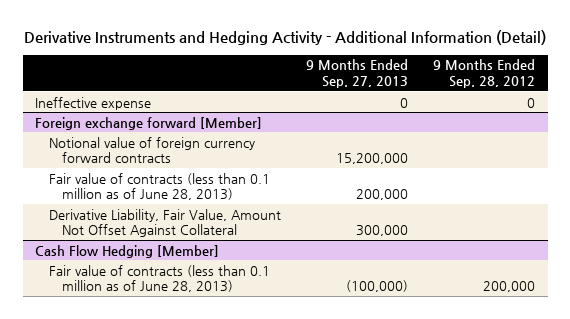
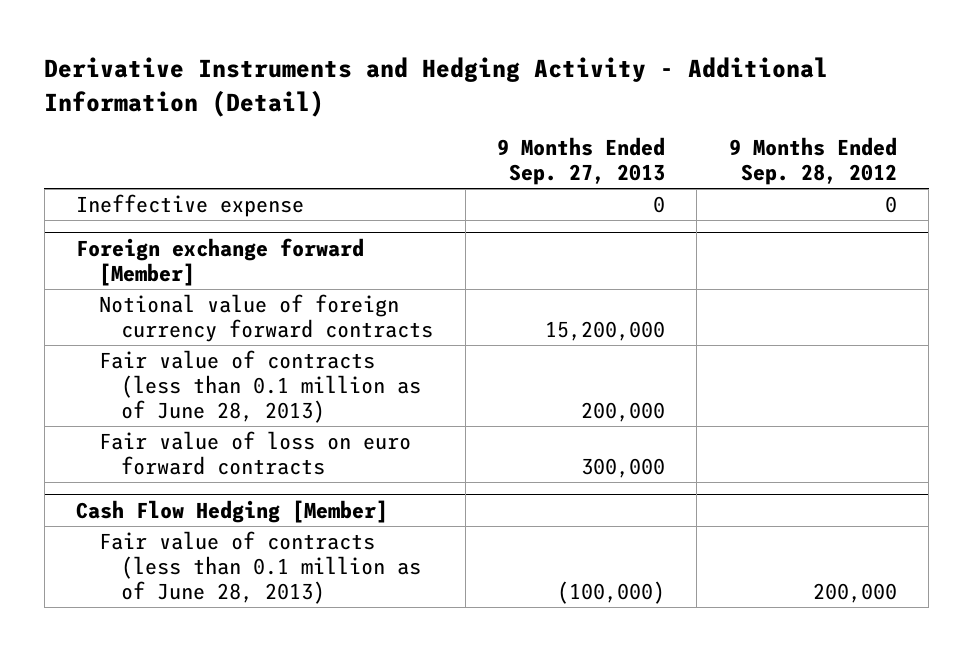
[48,208,281,238] Derivative Liability, Fair Value, Amount Not Offset Against Collateral -> [98,431,411,476] Fair value of loss on euro forward contracts

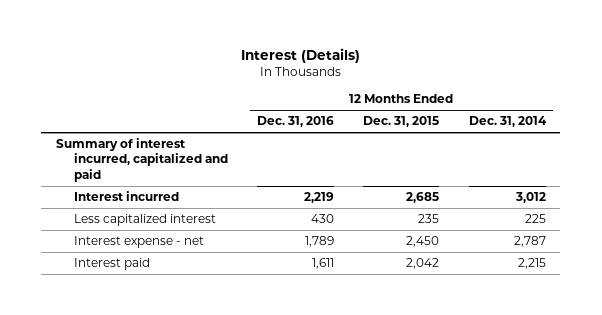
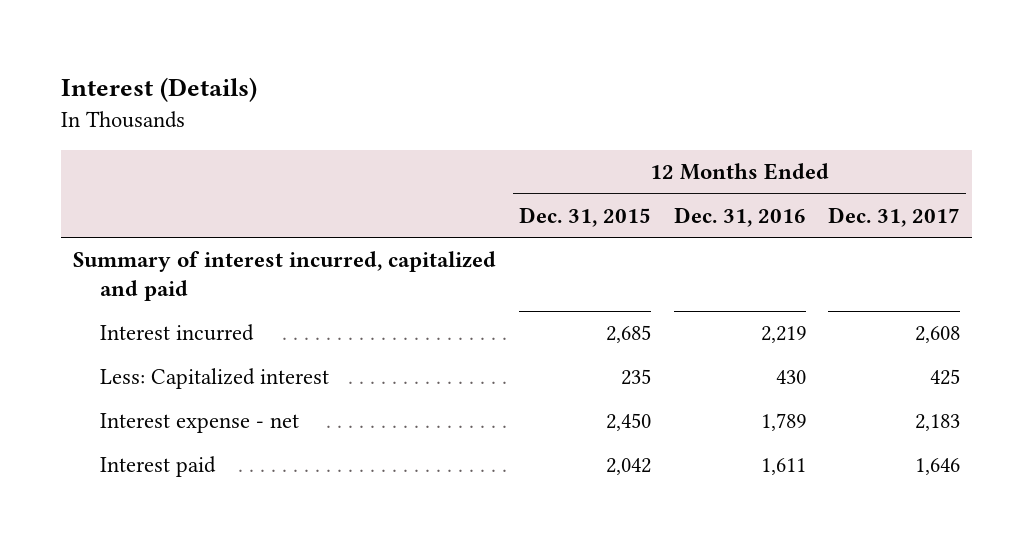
[468,116,547,128] Dec. 31, 2014 -> none
none -> [828,206,961,227] Dec. 31, 2017
[74,214,217,227] Less capitalized interest -> [100,368,330,390] Less: Capitalized interest

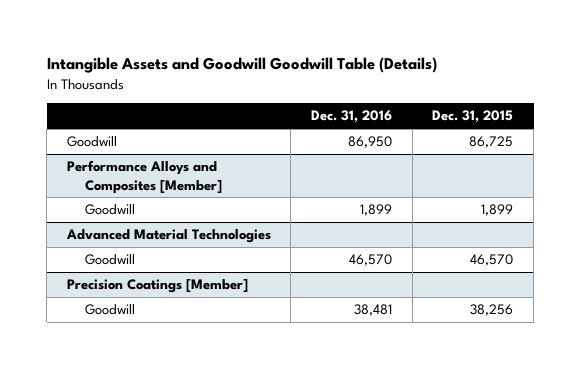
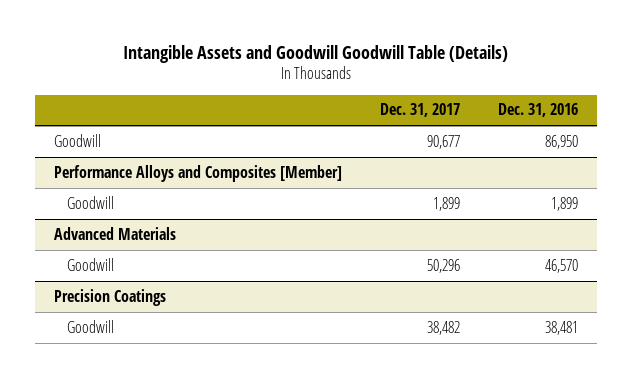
[432,110,514,124] Dec. 31, 2015 -> none
none -> [380,103,461,118] Dec. 31, 2017
[65,229,271,244] Advanced Material Technologies -> [54,226,177,240] Advanced Materials
[66,279,248,294] Precision Coatings [Member] -> [54,288,167,306] Precision Coatings

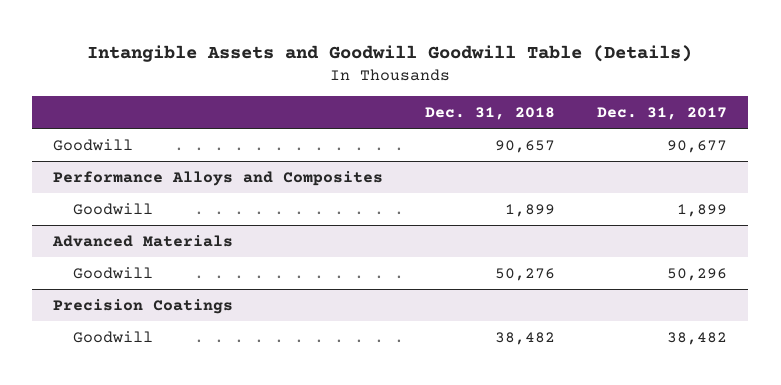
[498,103,579,118] Dec. 31, 2016 -> none
none -> [425,106,556,120] Dec. 31, 2018
[54,164,343,182] Performance Alloys and Composites [Member] -> [53,170,384,186] Performance Alloys and Composites

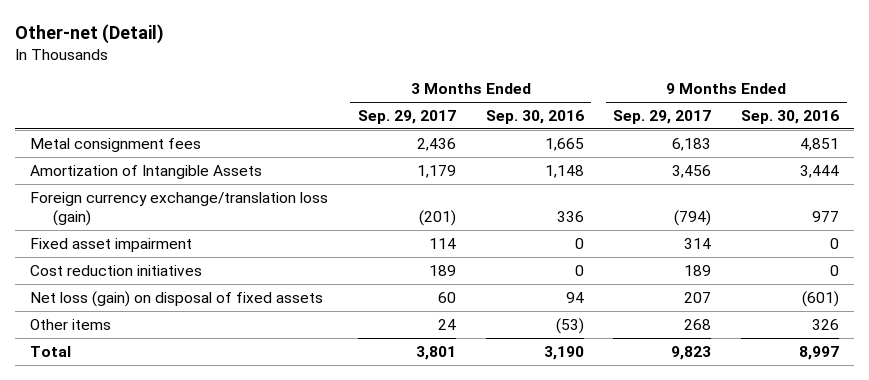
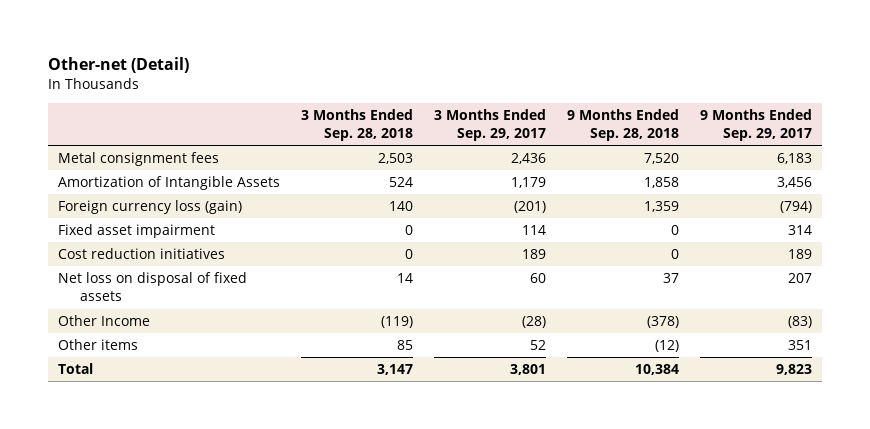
[485,109,584,124] Sep. 30, 2016 -> none
[741,109,840,124] Sep. 30, 2016 -> none
none -> [301,108,414,142] 3 Months Ended Sep. 28, 2018
none -> [567,108,680,142] 9 Months Ended Sep. 28, 2018
[29,191,328,227] Foreign currency exchange/translation loss (gain) -> [58,200,243,215] Foreign currency loss (gain)
[29,290,323,307] Net loss (gain) on disposal of fixed assets -> [58,272,248,302] Net loss on disposal of fixed assets
none -> [58,315,151,327] Other Income
[437,318,456,330] 24 -> [530,340,547,351] 52
[684,318,712,330] 268 -> [787,340,812,351] 351

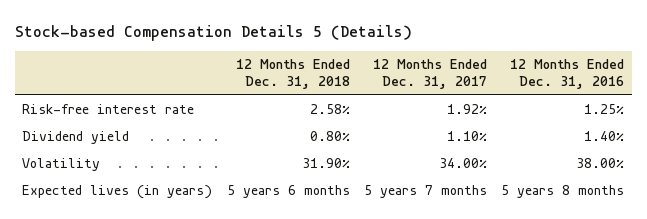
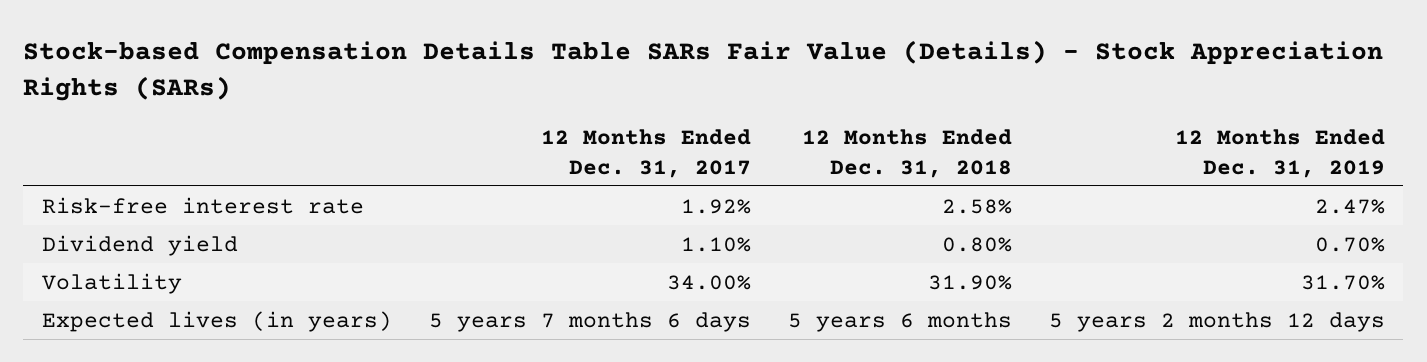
[15,25,413,42] Stock-based Compensation Details 5 (Details) -> [23,40,1384,101] Stock-based Compensation Details Table SARs Fair Value (Details) - Stock Appreciation Rights (SARs)
[510,59,625,89] 12 Months Ended Dec. 31, 2016 -> none
none -> [1174,128,1385,178] 12 Months Ended Dec. 31, 2019
[364,185,488,199] 5 years 7 months -> [428,311,751,332] 5 years 7 months 6 days

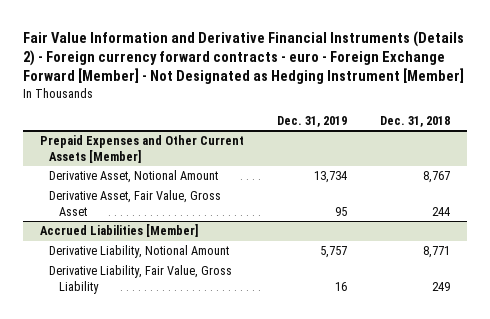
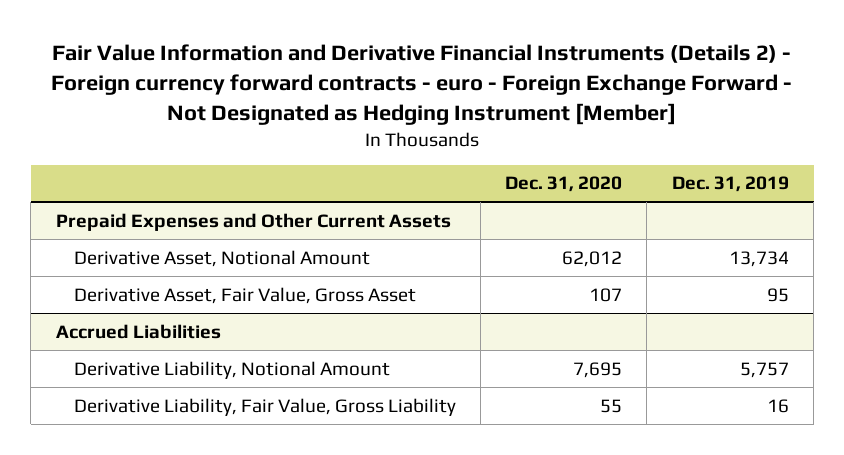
[23,30,465,85] Fair Value Information and Derivative Financial Instruments (Details 2) - Foreign currency forward contracts - euro - Foreign Exchange Forward [Member] - Not Designated as Hedging Instrument [Member] -> [51,44,793,125] Fair Value Information and Derivative Financial Instruments (Details 2) - Foreign currency forward contracts - euro - Foreign Exchange Forward - Not Designated as Hedging Instrument [Member]
[380,115,451,127] Dec. 31, 2018 -> none
none -> [505,176,623,193] Dec. 31, 2020
[39,135,244,163] Prepaid Expenses and Other Current Assets [Member] -> [55,212,451,231] Prepaid Expenses and Other Current Assets
[39,224,198,238] Accrued Liabilities [Member] -> [55,323,221,339] Accrued Liabilities

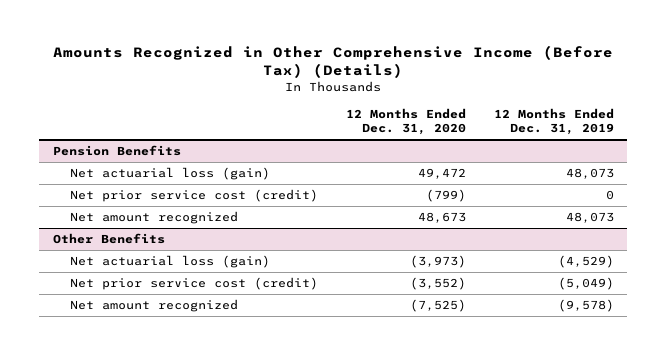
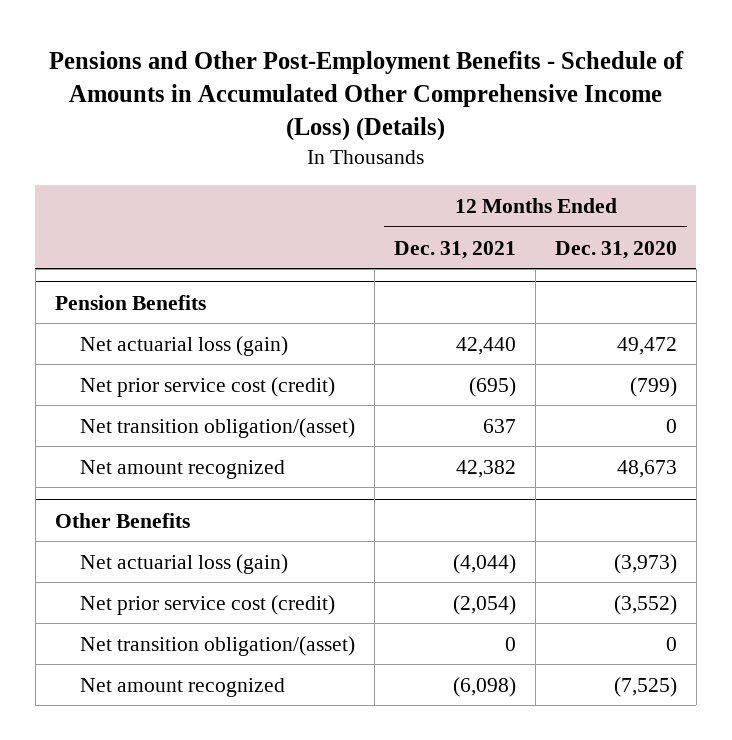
[53,45,614,79] Amounts Recognized in Other Comprehensive Income (Before Tax) (Details) -> [48,50,684,142] Pensions and Other Post-Employment Benefits - Schedule of Amounts in Accumulated Other Comprehensive Income (Loss) (Details)
[493,107,614,135] 12 Months Ended Dec. 31, 2019 -> none
none -> [394,240,517,259] Dec. 31, 2021
none -> [80,417,356,438] Net transition obligation/(asset)
none -> [80,635,356,656] Net transition obligation/(asset)

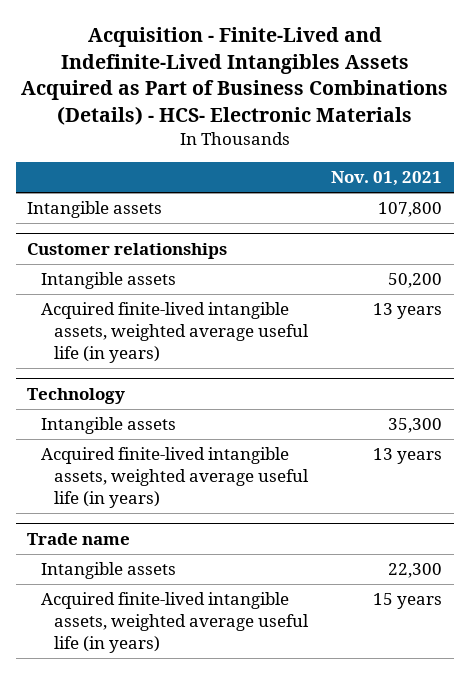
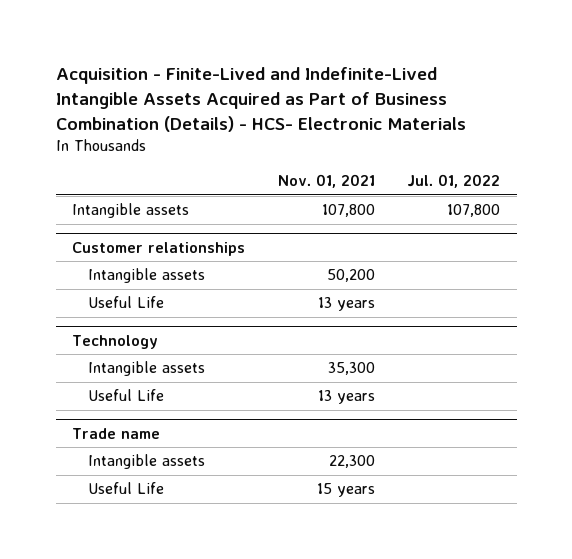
[20,27,448,125] Acquisition - Finite-Lived and Indefinite-Lived Intangibles Assets Acquired as Part of Business Combinations (Details) - HCS- Electronic Materials -> [55,67,466,132] Acquisition - Finite-Lived and Indefinite-Lived Intangible Assets Acquired as Part of Business Combination (Details) - HCS- Electronic Materials
none -> [407,174,501,189] Jul. 01, 2022
[40,302,309,363] Acquired finite-lived intangible assets, weighted average useful life (in years) -> [87,296,164,309] Useful Life
[40,447,309,508] Acquired finite-lived intangible assets, weighted average useful life (in years) -> [87,389,164,402] Useful Life
[40,592,309,653] Acquired finite-lived intangible assets, weighted average useful life (in years) -> [87,482,164,495] Useful Life

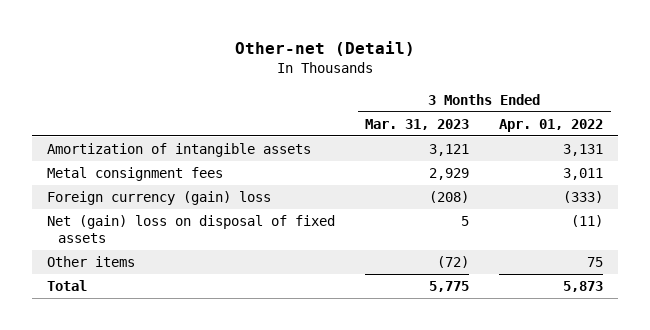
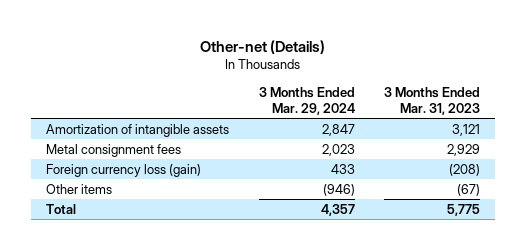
[235,41,416,57] Other-net (Detail) -> [200,39,326,54] Other-net (Details)
[499,118,604,132] Apr. 01, 2022 -> none
none -> [258,86,355,116] 3 Months Ended Mar. 29, 2024
[47,215,336,244] Net (gain) loss on disposal of fixed assets -> none
[47,191,272,206] Foreign currency (gain) loss -> [46,163,202,177] Foreign currency loss (gain)
[437,256,470,269] (72) -> [457,183,481,196] (67)

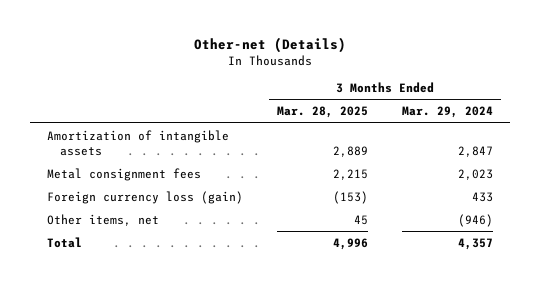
[384,86,481,116] 3 Months Ended Mar. 31, 2023 -> none
none -> [277,106,369,119] Mar. 28, 2025
[46,183,113,194] Other items -> [47,213,160,226] Other items, net

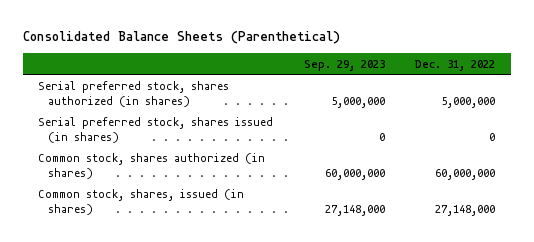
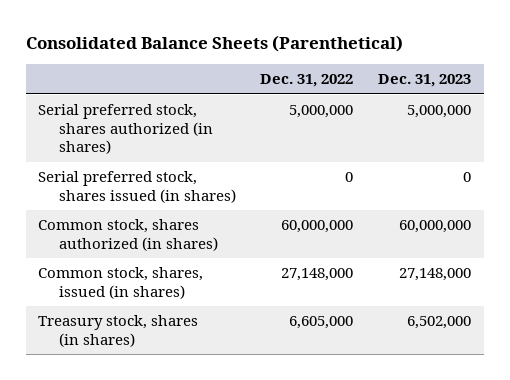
[303,59,385,71] Sep. 29, 2023 -> none
none -> [378,74,472,88] Dec. 31, 2023
none -> [38,315,199,347] Treasury stock, shares (in shares)

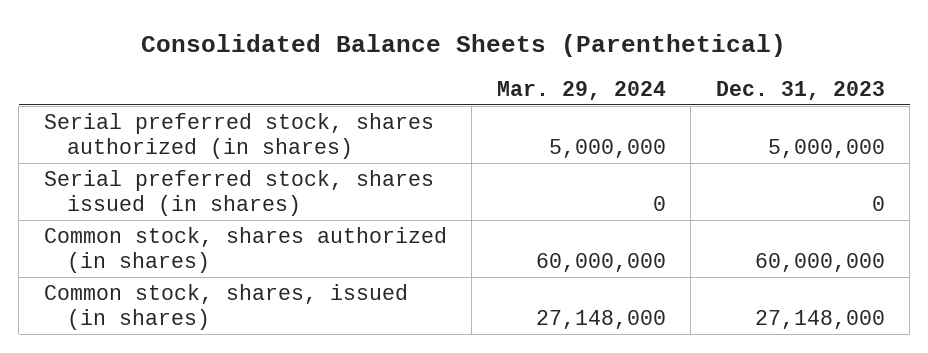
[260,74,354,88] Dec. 31, 2022 -> none
none -> [496,80,666,100] Mar. 29, 2024
[38,315,199,347] Treasury stock, shares (in shares) -> none

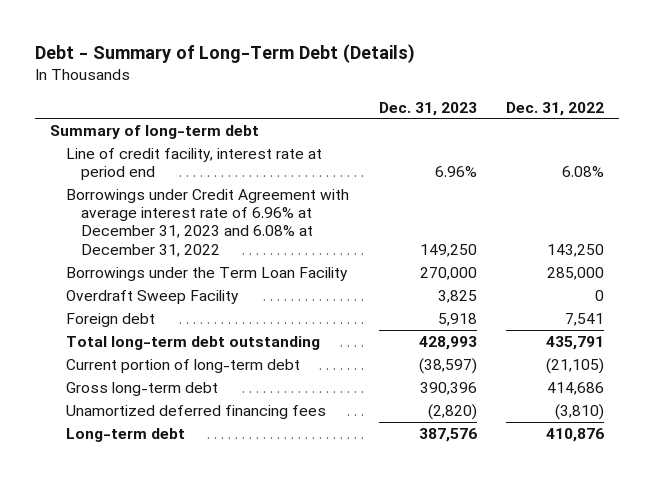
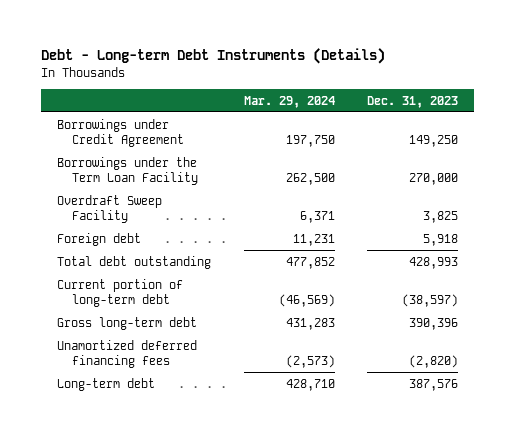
[35,44,416,64] Debt - Summary of Long-Term Debt (Details) -> [41,48,386,65] Debt - Long-term Debt Instruments (Details)
[506,101,605,116] Dec. 31, 2022 -> none
none -> [243,95,335,108] Mar. 29, 2024
[50,124,260,139] Summary of long-term debt -> none
[65,147,322,181] Line of credit facility, interest rate at period end -> none
[65,188,349,257] Borrowings under Credit Agreement with average interest rate of 6.96% at December 31, 2023 and 6.08% at December 31, 2022 -> [57,118,184,147] Borrowings under Credit Agreement
[65,335,320,350] Total long-term debt outstanding -> [57,255,212,269] Total debt outstanding

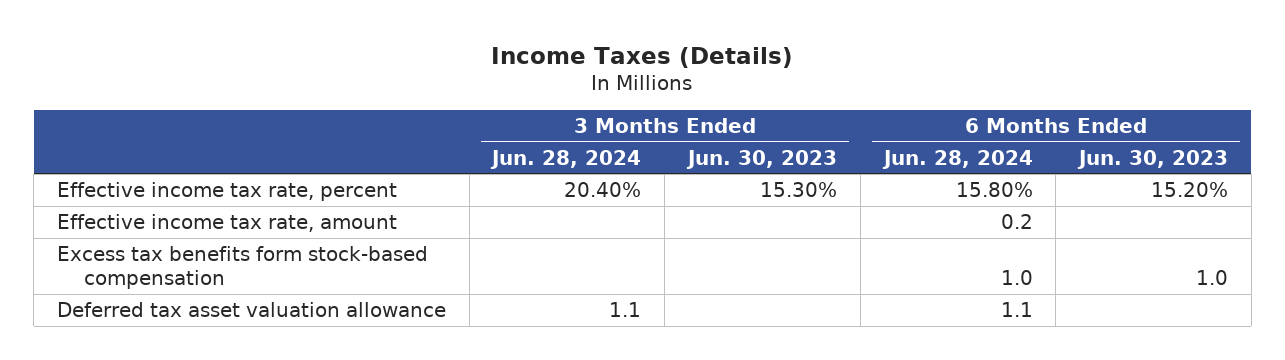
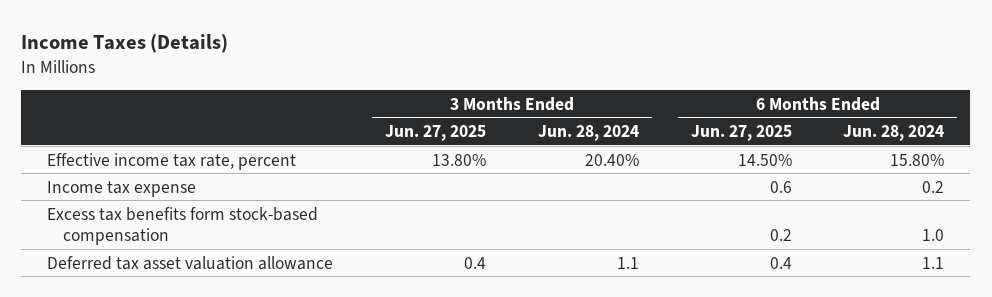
[685,149,837,169] Jun. 30, 2023 -> none
[1077,149,1229,169] Jun. 30, 2023 -> none
none -> [384,125,486,142] Jun. 27, 2025
none -> [690,125,792,142] Jun. 27, 2025
[56,214,397,233] Effective income tax rate, amount -> none
none -> [47,180,197,197] Income tax expense

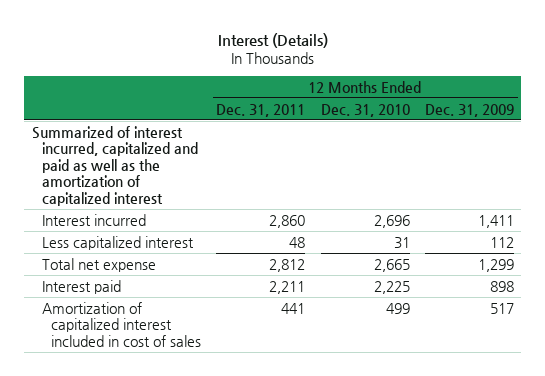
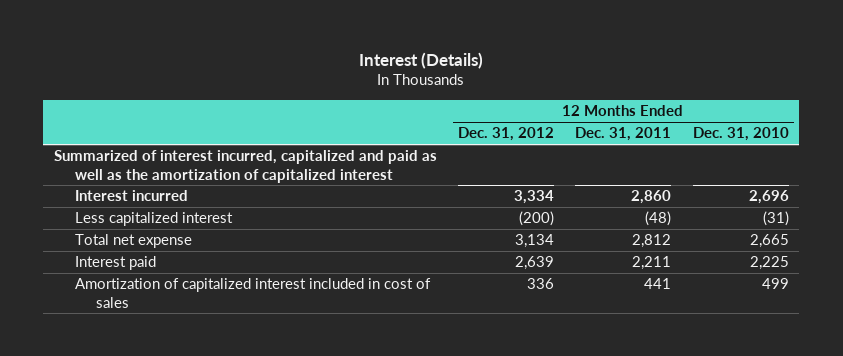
[424,103,514,117] Dec. 31, 2009 -> none
none -> [458,127,555,142] Dec. 31, 2012
[289,236,306,248] 48 -> [645,211,672,227] (48)
[393,236,410,249] 31 -> [762,211,789,227] (31)

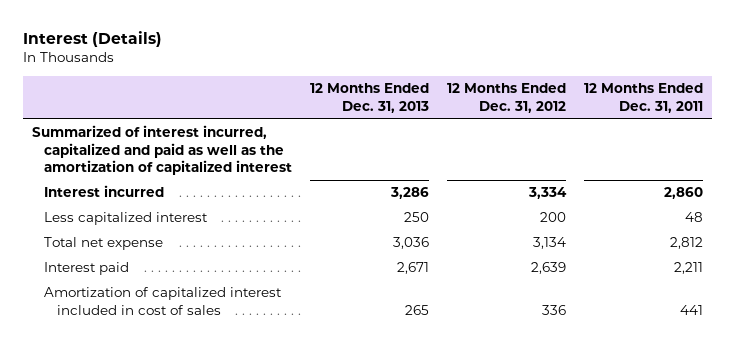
[692,127,789,142] Dec. 31, 2010 -> none
none -> [310,83,430,113] 12 Months Ended Dec. 31, 2013
[519,211,555,227] (200) -> [540,212,567,223] 200
[645,211,672,227] (48) -> [685,212,704,223] 48

